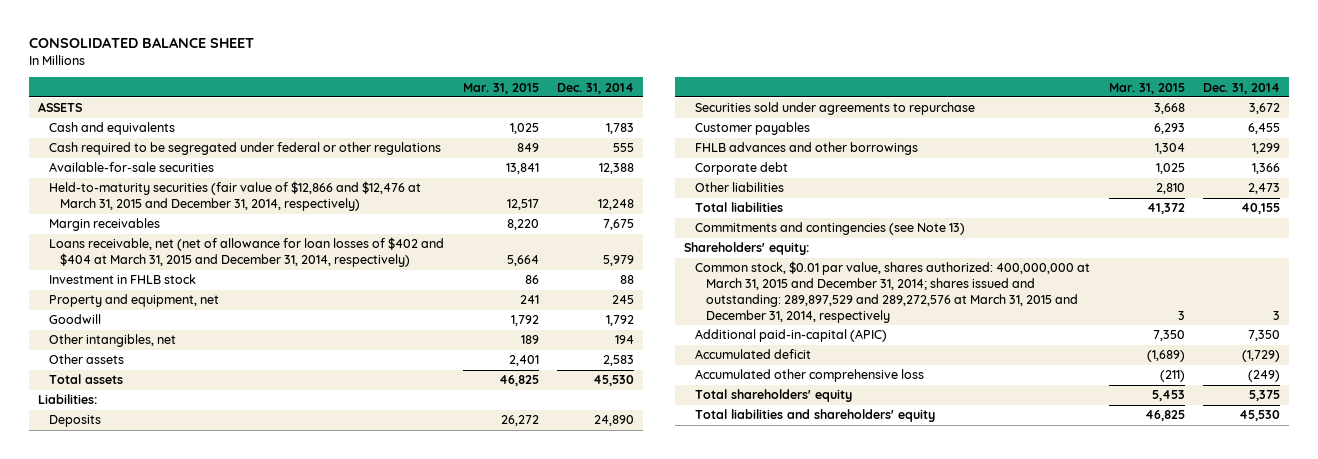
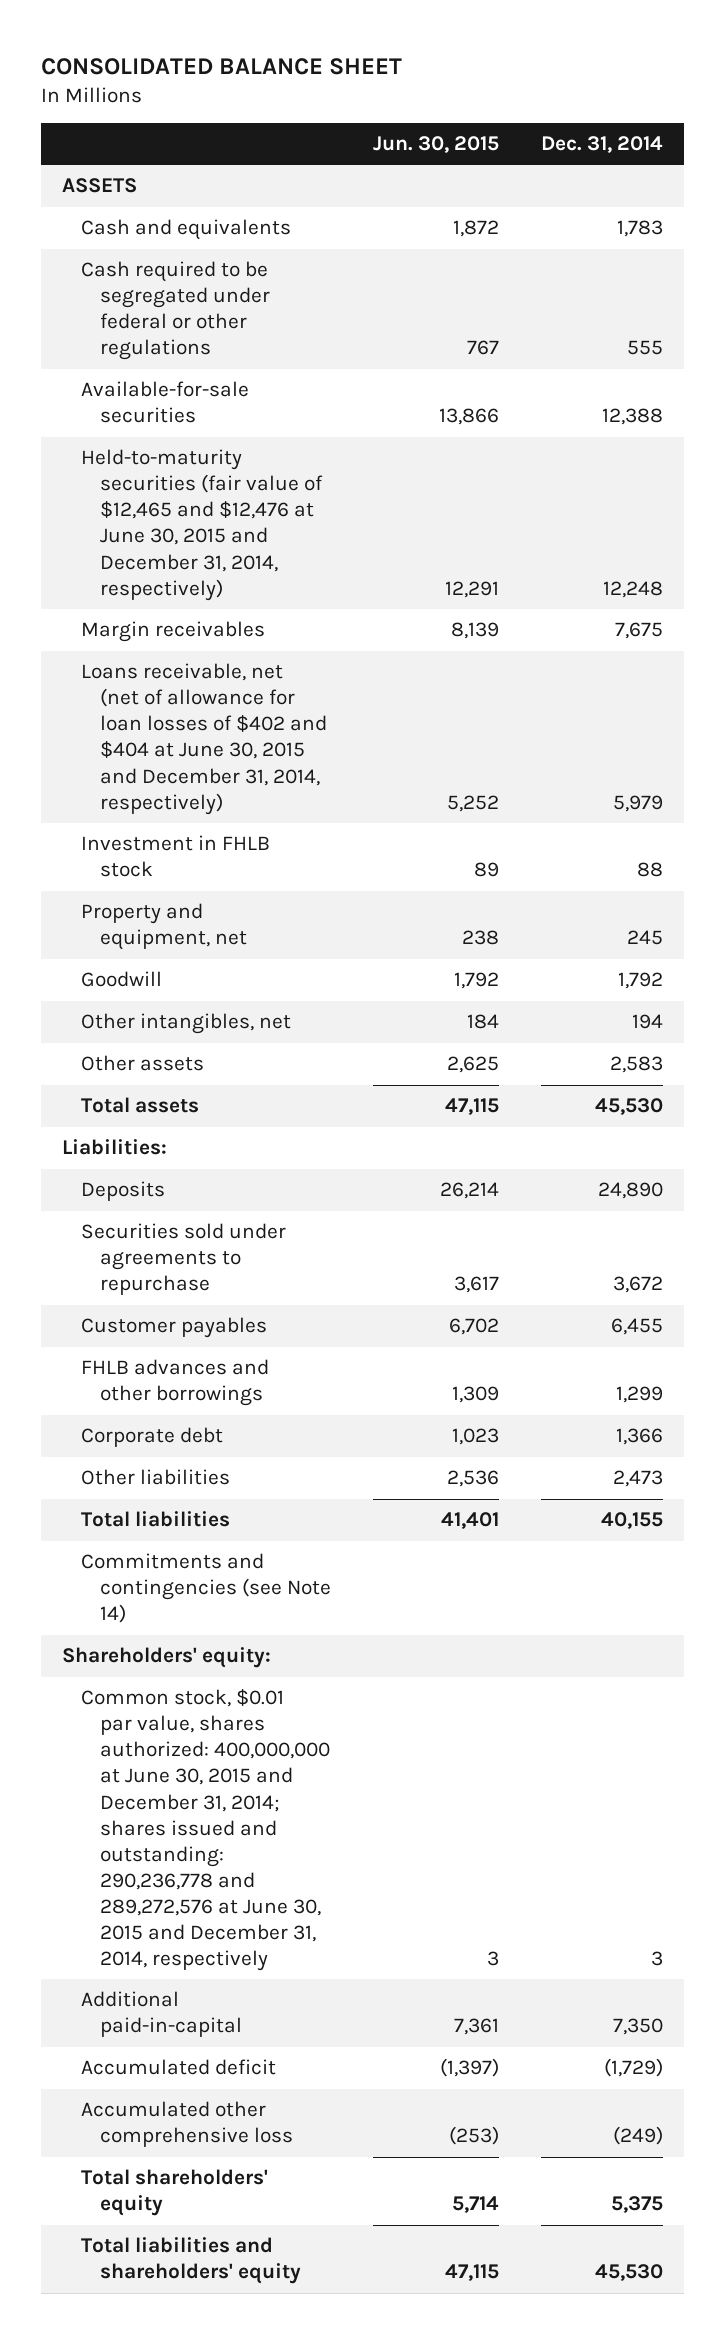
[462,82,539,94] Mar. 31, 2015 -> none
none -> [373,135,500,153] Jun. 30, 2015
[49,181,422,212] Held-to-maturity securities (fair value of $12,866 and $12,476 at March 31, 2015 and December 31, 2014, respectively) -> [81,449,324,601] Held-to-maturity securities (fair value of $12,465 and $12,476 at June 30, 2015 and December 31, 2014, respectively)
[49,237,445,268] Loans receivable, net (net of allowance for loan losses of $402 and $404 at March 31, 2015 and December 31, 2014, respectively) -> [81,663,328,815] Loans receivable, net (net of allowance for loan losses of $402 and $404 at June 30, 2015 and December 31, 2014, respectively)
[694,222,965,236] Commitments and contingencies (see Note 13) -> [81,1553,332,1624] Commitments and contingencies (see Note 14)
[694,261,1090,323] Common stock, $0.01 par value, shares authorized: 400,000,000 at March 31, 2015 and December 31, 2014; shares issued and outstanding: 289,897,529 and 289,272,576 at March 31, 2015 and December 31, 2014, respectively -> [81,1689,331,1971] Common stock, $0.01 par value, shares authorized: 400,000,000 at June 30, 2015 and December 31, 2014; shares issued and outstanding: 290,236,778 and 289,272,576 at June 30, 2015 and December 31, 2014, respectively
[694,329,887,343] Additional paid-in-capital (APIC) -> [81,1991,243,2038] Additional paid-in-capital

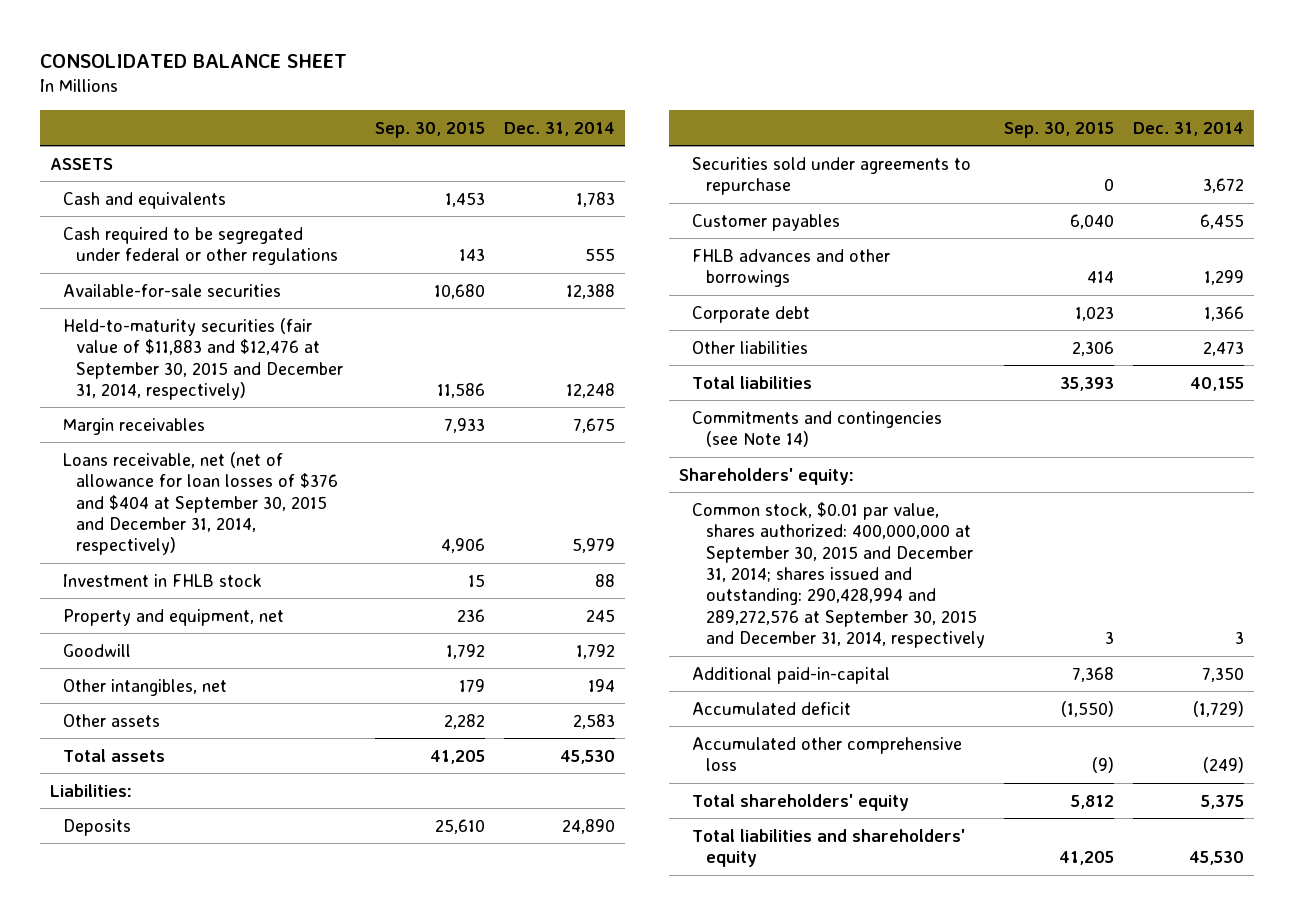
[373,135,500,153] Jun. 30, 2015 -> none
none -> [374,121,485,138] Sep. 30, 2015
[81,449,324,601] Held-to-maturity securities (fair value of $12,465 and $12,476 at June 30, 2015 and December 31, 2014, respectively) -> [62,317,344,400] Held-to-maturity securities (fair value of $11,883 and $12,476 at September 30, 2015 and December 31, 2014, respectively)
[81,663,328,815] Loans receivable, net (net of allowance for loan losses of $402 and $404 at June 30, 2015 and December 31, 2014, respectively) -> [62,451,339,556] Loans receivable, net (net of allowance for loan losses of $376 and $404 at September 30, 2015 and December 31, 2014, respectively)
[81,1689,331,1971] Common stock, $0.01 par value, shares authorized: 400,000,000 at June 30, 2015 and December 31, 2014; shares issued and outstanding: 290,236,778 and 289,272,576 at June 30, 2015 and December 31, 2014, respectively -> [692,501,985,649] Common stock, $0.01 par value, shares authorized: 400,000,000 at September 30, 2015 and December 31, 2014; shares issued and outstanding: 290,428,994 and 289,272,576 at September 30, 2015 and December 31, 2014, respectively

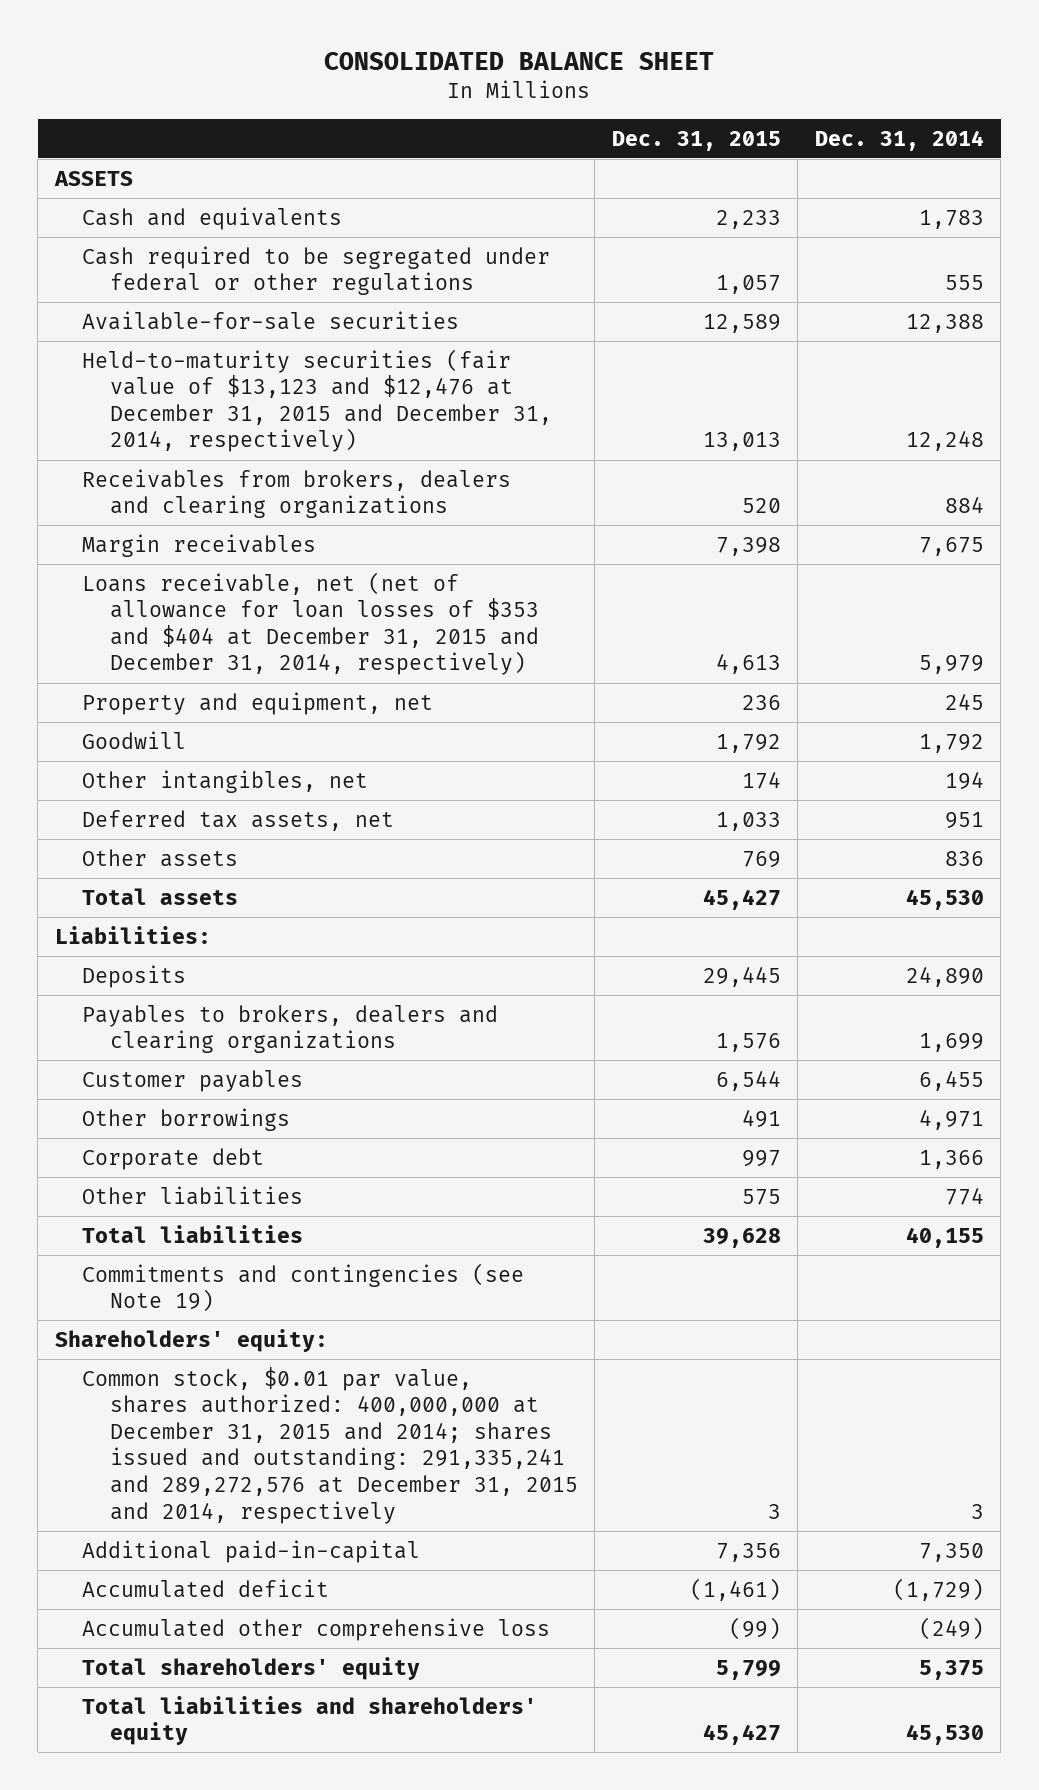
[374,121,485,138] Sep. 30, 2015 -> none
none -> [611,130,781,151] Dec. 31, 2015
[62,317,344,400] Held-to-maturity securities (fair value of $11,883 and $12,476 at September 30, 2015 and December 31, 2014, respectively) -> [82,348,552,453] Held-to-maturity securities (fair value of $13,123 and $12,476 at December 31, 2015 and December 31, 2014, respectively)
none -> [82,468,512,519] Receivables from brokers, dealers and clearing organizations
[62,573,262,587] Investment in FHLB stock -> none
[62,451,339,556] Loans receivable, net (net of allowance for loan losses of $376 and $404 at September 30, 2015 and December 31, 2014, respectively) -> [82,571,539,676] Loans receivable, net (net of allowance for loan losses of $353 and $404 at December 31, 2015 and December 31, 2014, respectively)
none -> [82,809,395,831] Deferred tax assets, net
[572,713,615,729] 2,583 -> [944,850,984,866] 836
[692,156,972,196] Securities sold under agreements to repurchase -> none
none -> [82,1004,499,1054] Payables to brokers, dealers and clearing organizations
[692,248,891,288] FHLB advances and other borrowings -> none
none -> [82,1107,291,1131] Other borrowings
[1203,340,1245,356] 2,473 -> [944,1186,984,1205] 774
[692,410,943,448] Commitments and contingencies (see Note 14) -> [82,1262,525,1313] Commitments and contingencies (see Note 19)
[692,501,985,649] Common stock, $0.01 par value, shares authorized: 400,000,000 at September 30, 2015 and December 31, 2014; shares issued and outstanding: 290,428,994 and 289,272,576 at September 30, 2015 and December 31, 2014, respectively -> [82,1366,578,1524] Common stock, $0.01 par value, shares authorized: 400,000,000 at December 31, 2015 and 2014; shares issued and outstanding: 291,335,241 and 289,272,576 at December 31, 2015 and 2014, respectively

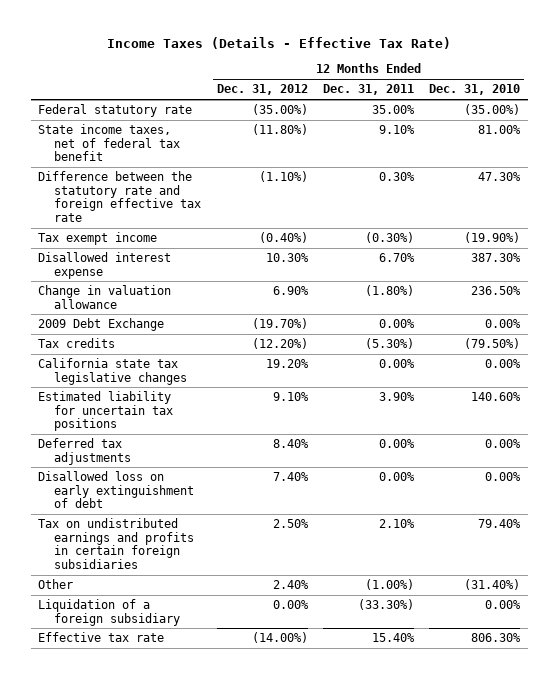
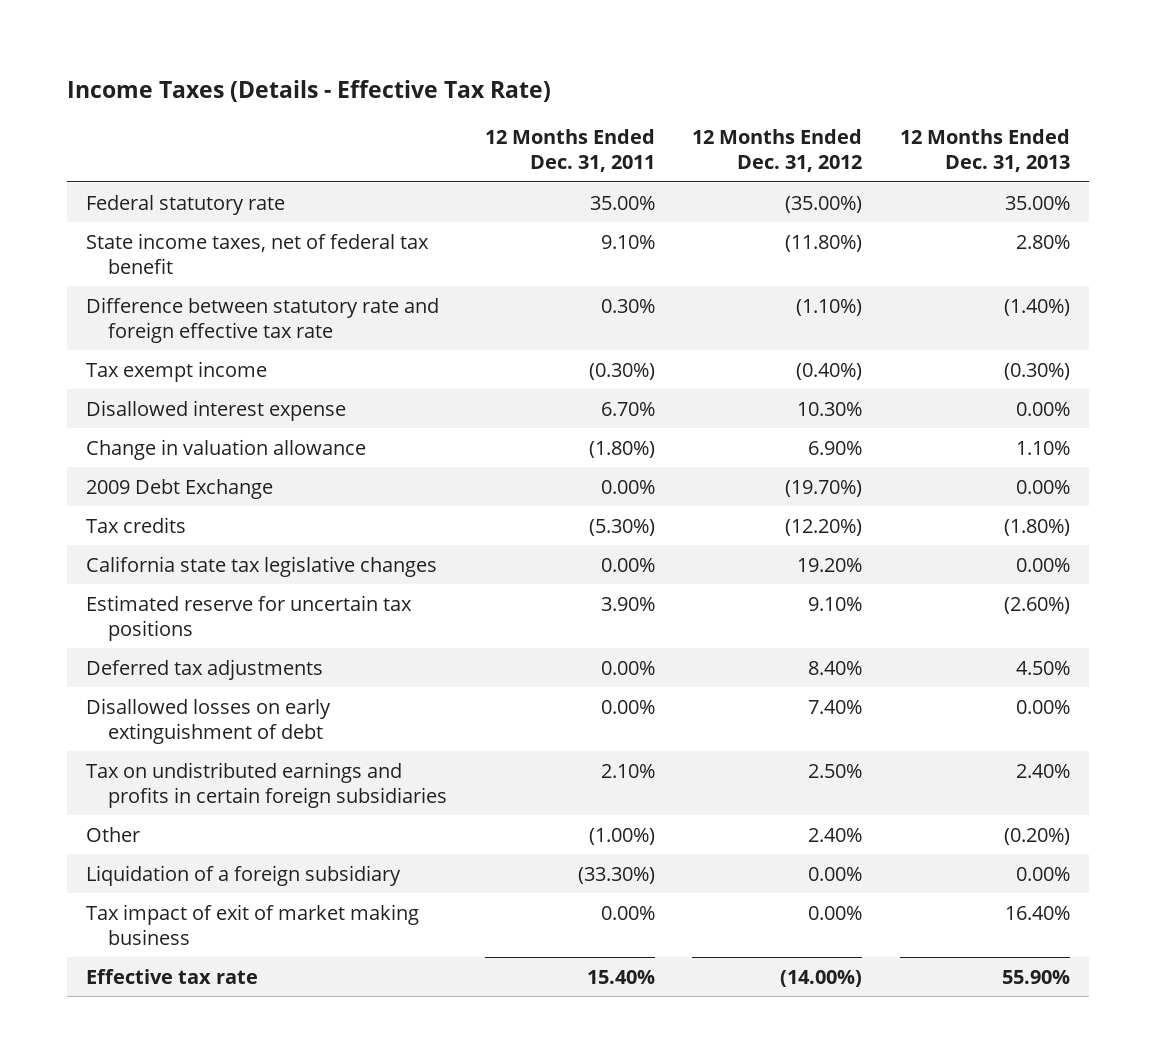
[429,84,521,96] Dec. 31, 2010 -> none
none -> [899,129,1070,173] 12 Months Ended Dec. 31, 2013
[38,171,202,222] Difference between the statutory rate and foreign effective tax rate -> [85,296,439,343] Difference between statutory rate and foreign effective tax rate
[38,391,174,432] Estimated liability for uncertain tax positions -> [85,594,412,641] Estimated reserve for uncertain tax positions
[38,471,195,509] Disallowed loss on early extinguishment of debt -> [85,697,331,744] Disallowed losses on early extinguishment of debt
none -> [85,903,419,945] Tax impact of exit of market making business

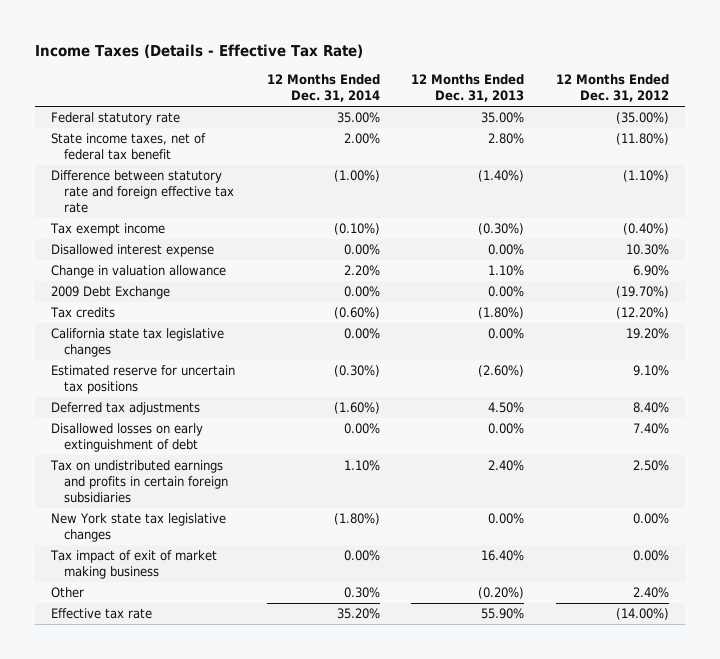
[484,129,655,173] 12 Months Ended Dec. 31, 2011 -> none
none -> [266,74,380,103] 12 Months Ended Dec. 31, 2014
[85,864,401,886] Liquidation of a foreign subsidiary -> none
none -> [51,513,227,543] New York state tax legislative changes
[85,826,140,842] Other -> [51,587,85,599] Other

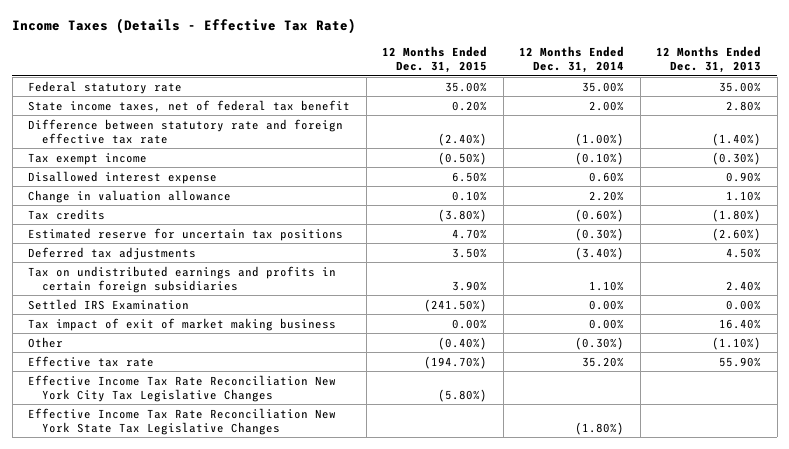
[556,74,670,103] 12 Months Ended Dec. 31, 2012 -> none
none -> [382,45,488,74] 12 Months Ended Dec. 31, 2015
[343,244,380,256] 0.00% -> [589,171,625,182] 0.60%
[488,244,525,256] 0.00% -> [726,171,762,182] 0.90%
[51,286,171,300] 2009 Debt Exchange -> none
[51,328,225,358] California state tax legislative changes -> none
[51,423,204,453] Disallowed losses on early extinguishment of debt -> none
[333,402,380,415] (1.60%) -> [575,246,625,260] (3.40%)
[51,513,227,543] New York state tax legislative changes -> none
none -> [28,298,190,310] Settled IRS Examination
[343,587,380,599] 0.30% -> [575,336,625,350] (0.30%)
[478,587,525,600] (0.20%) -> [712,336,762,350] (1.10%)
none -> [28,374,337,402] Effective Income Tax Rate Reconciliation New York City Tax Legislative Changes
none -> [28,407,337,435] Effective Income Tax Rate Reconciliation New York State Tax Legislative Changes

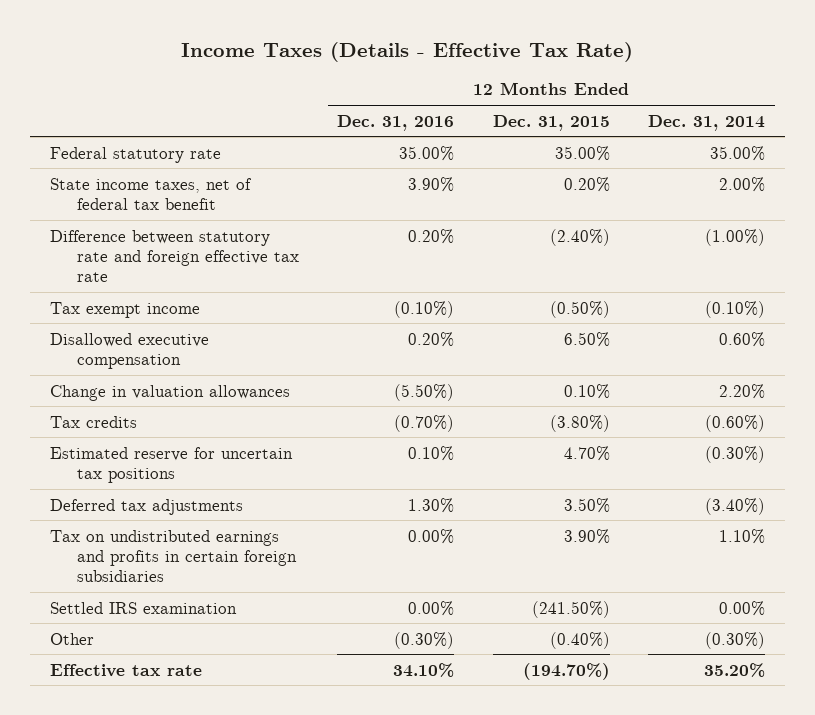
[656,45,762,74] 12 Months Ended Dec. 31, 2013 -> none
none -> [337,114,455,131] Dec. 31, 2016
[28,170,218,184] Disallowed interest expense -> [49,332,209,370] Disallowed executive compensation
[28,189,232,203] Change in valuation allowance -> [49,384,290,401] Change in valuation allowances
[28,317,337,331] Tax impact of exit of market making business -> none
[28,298,190,310] Settled IRS Examination -> [49,601,237,614] Settled IRS examination
[28,374,337,402] Effective Income Tax Rate Reconciliation New York City Tax Legislative Changes -> none
[28,407,337,435] Effective Income Tax Rate Reconciliation New York State Tax Legislative Changes -> none

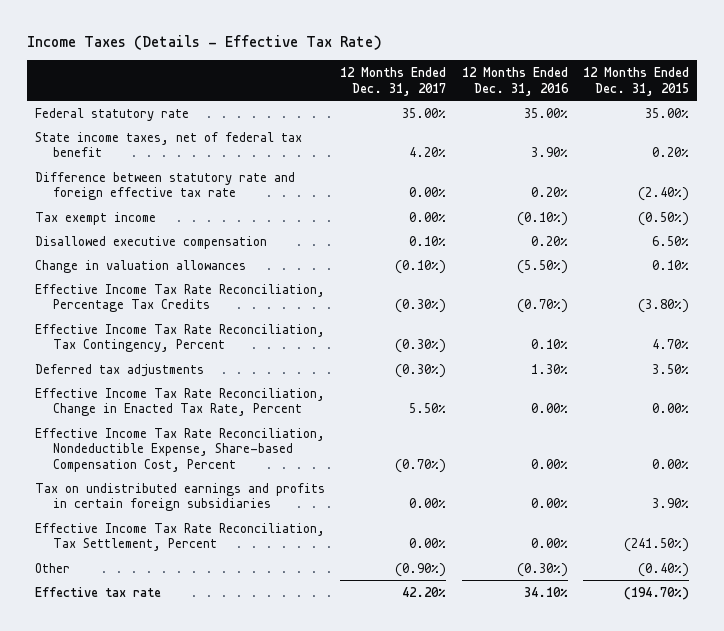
[648,114,766,131] Dec. 31, 2014 -> none
none -> [340,67,447,96] 12 Months Ended Dec. 31, 2017
[49,415,137,428] Tax credits -> [34,283,325,313] Effective Income Tax Rate Reconciliation, Percentage Tax Credits
[49,446,293,484] Estimated reserve for uncertain tax positions -> [34,323,325,353] Effective Income Tax Rate Reconciliation, Tax Contingency, Percent
none -> [34,387,325,417] Effective Income Tax Rate Reconciliation, Change in Enacted Tax Rate, Percent
none -> [34,427,325,472] Effective Income Tax Rate Reconciliation, Nondeductible Expense, Share-based Compensation Cost, Percent
[49,601,237,614] Settled IRS examination -> [34,522,325,552] Effective Income Tax Rate Reconciliation, Tax Settlement, Percent

